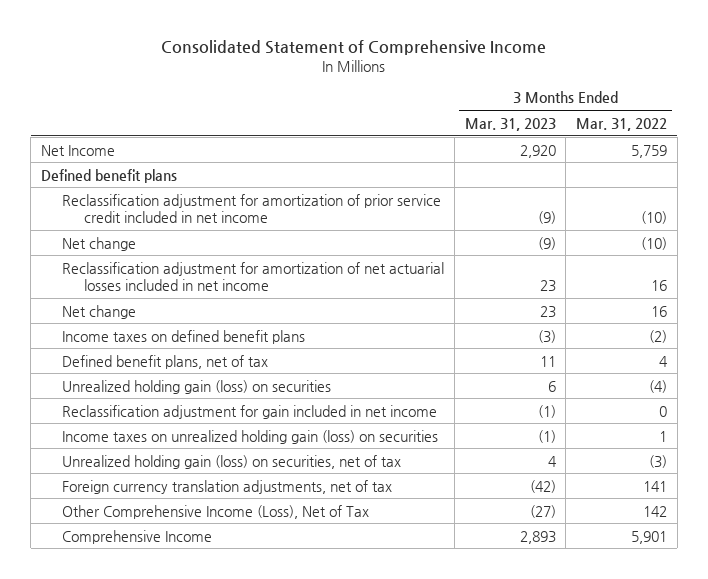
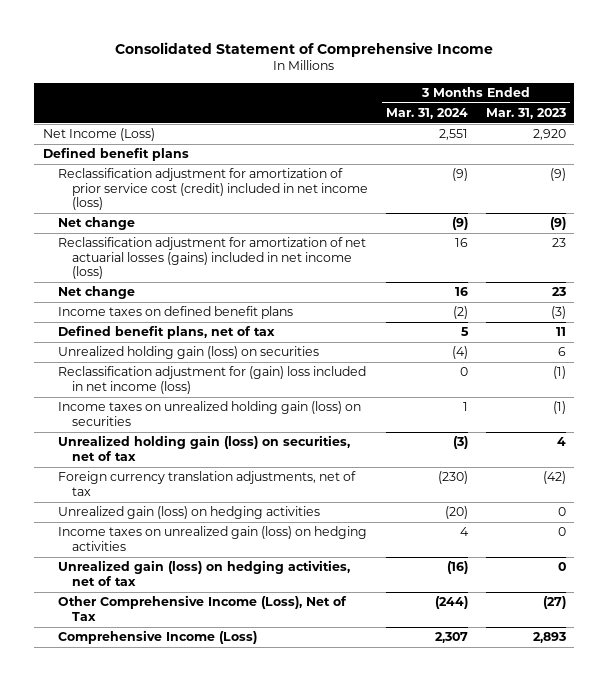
[575,117,667,131] Mar. 31, 2022 -> none
none -> [386,107,469,119] Mar. 31, 2024
[40,144,115,156] Net Income -> [43,128,156,142] Net Income (Loss)
[62,193,442,223] Reclassification adjustment for amortization of prior service credit included in net income -> [57,168,369,211] Reclassification adjustment for amortization of prior service cost (credit) included in net income (loss)
[62,261,445,291] Reclassification adjustment for amortization of net actuarial losses included in net income -> [57,237,366,280] Reclassification adjustment for amortization of net actuarial losses (gains) included in net income (loss)
[62,404,438,419] Reclassification adjustment for gain included in net income -> [57,366,366,394] Reclassification adjustment for (gain) loss included in net income (loss)
none -> [57,506,320,520] Unrealized gain (loss) on hedging activities
none -> [57,526,367,551] Income taxes on unrealized gain (loss) on hedging activities
none -> [57,560,350,586] Unrealized gain (loss) on hedging activities, net of tax
[62,529,213,544] Comprehensive Income -> [57,630,257,645] Comprehensive Income (Loss)

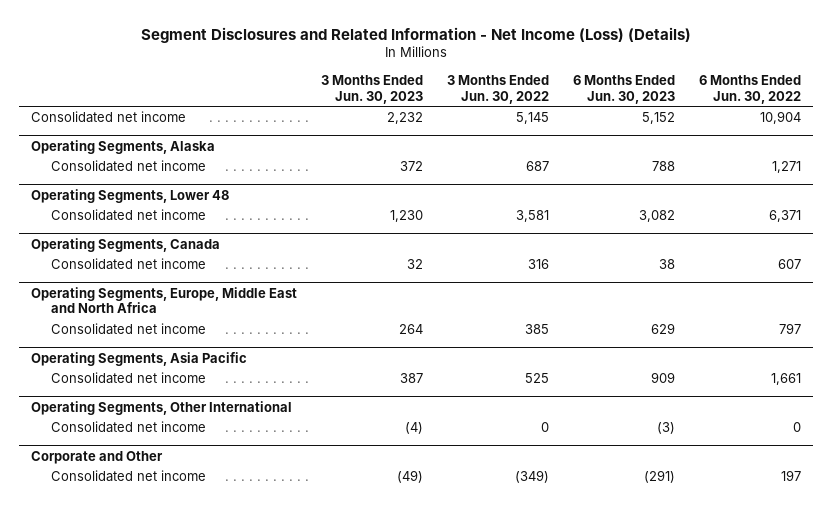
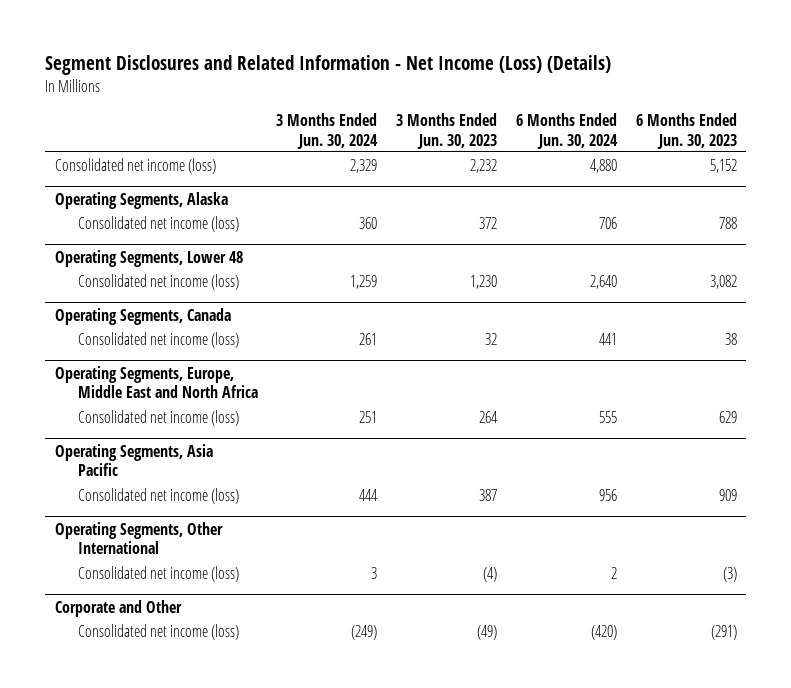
[447,75,550,104] 3 Months Ended Jun. 30, 2022 -> none
[698,75,801,104] 6 Months Ended Jun. 30, 2022 -> none
none -> [276,112,379,149] 3 Months Ended Jun. 30, 2024
none -> [515,112,618,149] 6 Months Ended Jun. 30, 2024
[31,111,187,124] Consolidated net income -> [54,157,216,174] Consolidated net income (loss)
[51,160,207,173] Consolidated net income -> [77,215,239,232] Consolidated net income (loss)
[51,209,207,222] Consolidated net income -> [77,273,239,290] Consolidated net income (loss)
[51,258,207,271] Consolidated net income -> [77,331,239,348] Consolidated net income (loss)
[51,323,207,336] Consolidated net income -> [77,409,239,426] Consolidated net income (loss)
[51,372,207,385] Consolidated net income -> [77,487,239,504] Consolidated net income (loss)
[51,421,207,434] Consolidated net income -> [77,565,239,582] Consolidated net income (loss)
[51,470,207,483] Consolidated net income -> [77,623,239,640] Consolidated net income (loss)

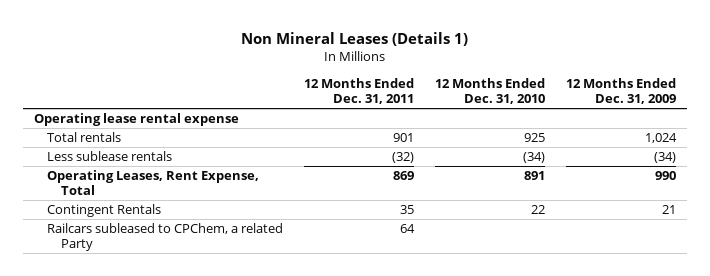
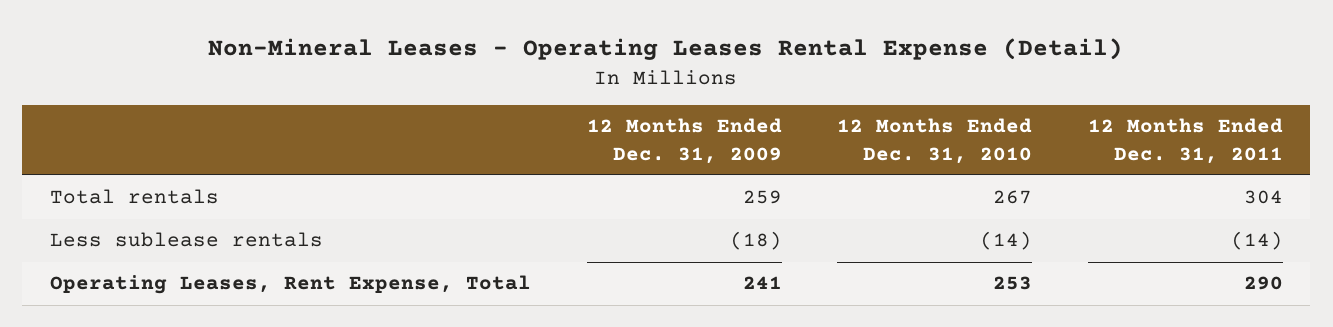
[241,31,469,46] Non Mineral Leases (Details 1) -> [208,38,1124,61] Non-Mineral Leases - Operating Leases Rental Expense (Detail)
[33,113,239,127] Operating lease rental expense -> none
[47,204,162,218] Contingent Rentals -> none
[47,223,284,252] Railcars subleased to CPChem, a related Party -> none
[393,133,415,143] 901 -> [1243,190,1283,205] 304
[524,133,546,143] 925 -> [993,190,1033,205] 267
[645,133,678,144] 1,024 -> [742,190,782,205] 259
[392,152,415,164] (32) -> [1230,231,1283,251] (14)
[523,152,546,164] (34) -> [980,231,1033,251] (14)
[654,152,677,164] (34) -> [729,231,782,251] (18)
[393,171,415,181] 869 -> [1243,276,1283,291] 290
[524,171,546,181] 891 -> [993,276,1033,291] 253
[655,171,677,181] 990 -> [742,276,782,290] 241

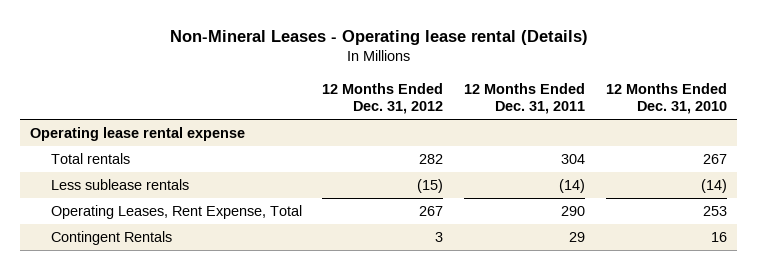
[208,38,1124,61] Non-Mineral Leases - Operating Leases Rental Expense (Detail) -> [169,30,588,46] Non-Mineral Leases - Operating lease rental (Details)
[586,118,782,164] 12 Months Ended Dec. 31, 2009 -> none
none -> [322,82,444,115] 12 Months Ended Dec. 31, 2012
none -> [30,126,246,141] Operating lease rental expense
none -> [50,230,172,245] Contingent Rentals

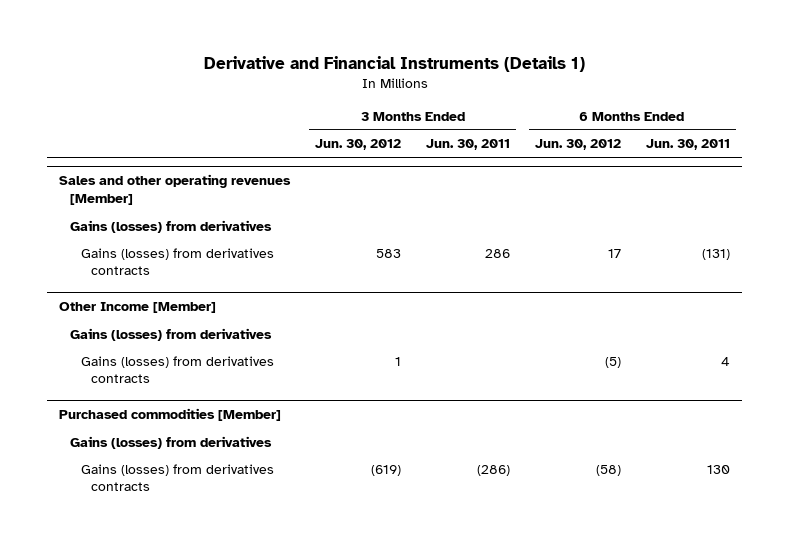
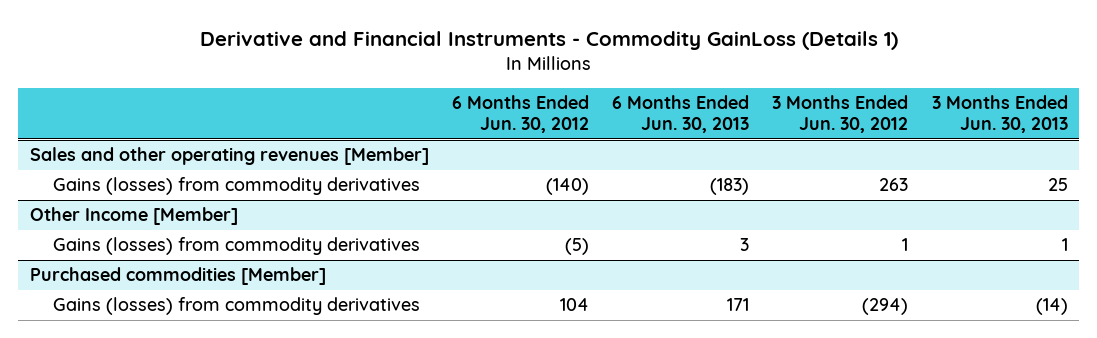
[203,56,585,73] Derivative and Financial Instruments (Details 1) -> [199,30,898,50] Derivative and Financial Instruments - Commodity GainLoss (Details 1)
[426,139,511,151] Jun. 30, 2011 -> none
[645,139,730,151] Jun. 30, 2011 -> none
none -> [612,94,750,134] 6 Months Ended Jun. 30, 2013
none -> [931,94,1068,134] 3 Months Ended Jun. 30, 2013
[70,219,273,233] Gains (losses) from derivatives -> none
[80,247,274,276] Gains (losses) from derivatives contracts -> [52,177,420,196] Gains (losses) from commodity derivatives
[376,248,402,258] 583 -> [879,178,909,192] 263
[607,248,621,258] 17 -> [545,178,589,196] (140)
[70,327,273,341] Gains (losses) from derivatives -> none
[80,355,274,384] Gains (losses) from derivatives contracts -> [52,237,420,256] Gains (losses) from commodity derivatives
[70,435,273,449] Gains (losses) from derivatives -> none
[80,463,274,492] Gains (losses) from derivatives contracts -> [52,297,420,316] Gains (losses) from commodity derivatives
[371,464,402,476] (619) -> [862,298,909,316] (294)
[595,464,621,476] (58) -> [559,298,589,312] 104

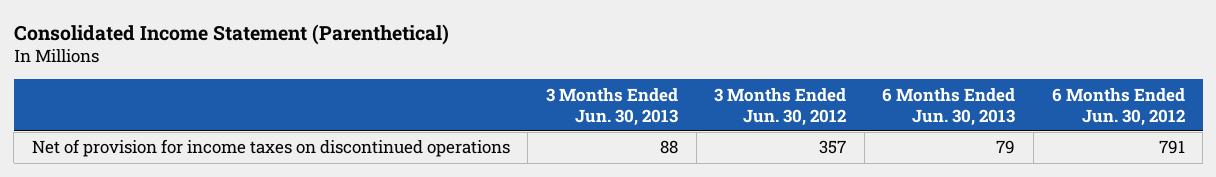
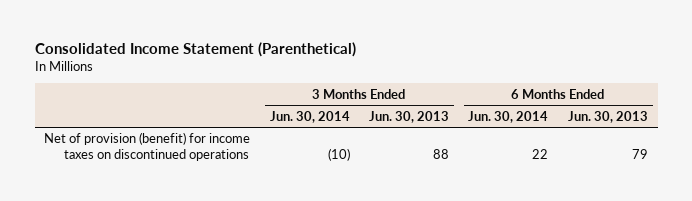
[714,87,847,126] 3 Months Ended Jun. 30, 2012 -> none
[1051,87,1185,126] 6 Months Ended Jun. 30, 2012 -> none
none -> [269,110,350,123] Jun. 30, 2014
none -> [468,110,549,123] Jun. 30, 2014
[31,139,510,158] Net of provision for income taxes on discontinued operations -> [44,132,251,162] Net of provision (benefit) for income taxes on discontinued operations

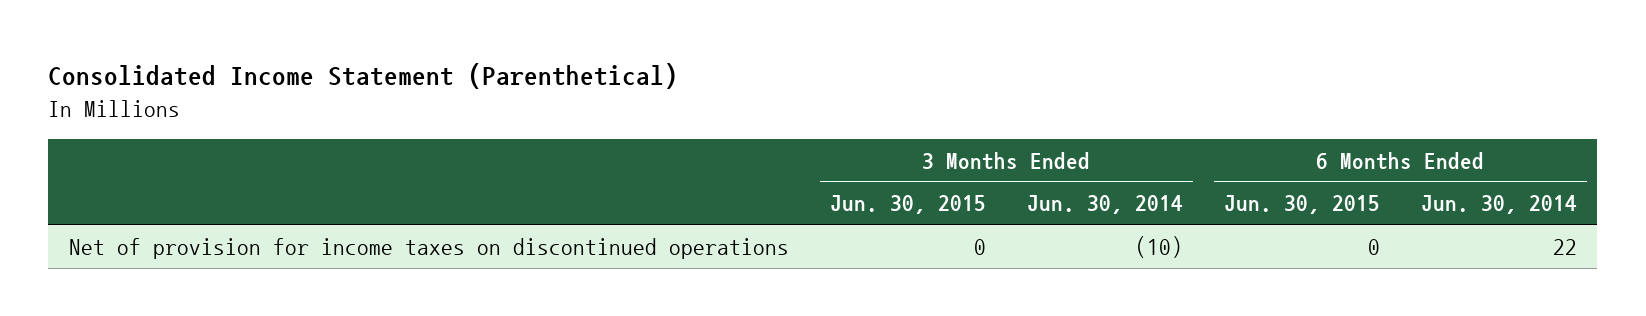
[369,110,450,123] Jun. 30, 2013 -> none
[567,110,648,123] Jun. 30, 2013 -> none
none -> [829,195,986,215] Jun. 30, 2015
none -> [1223,195,1380,215] Jun. 30, 2015
[44,132,251,162] Net of provision (benefit) for income taxes on discontinued operations -> [68,237,789,259] Net of provision for income taxes on discontinued operations

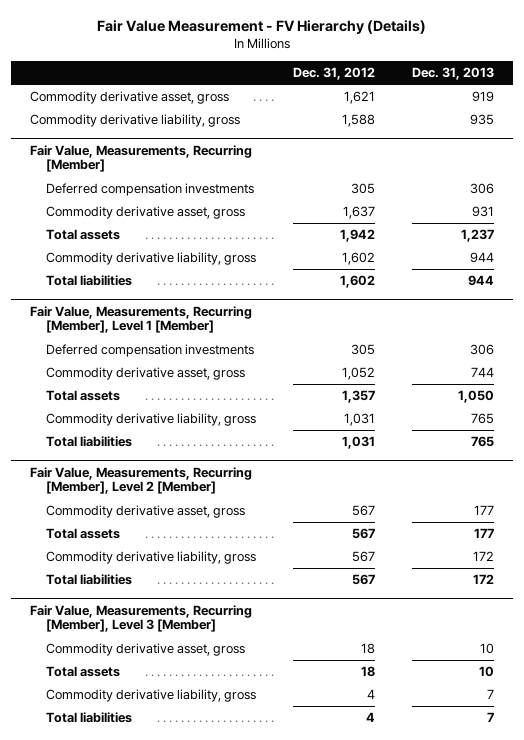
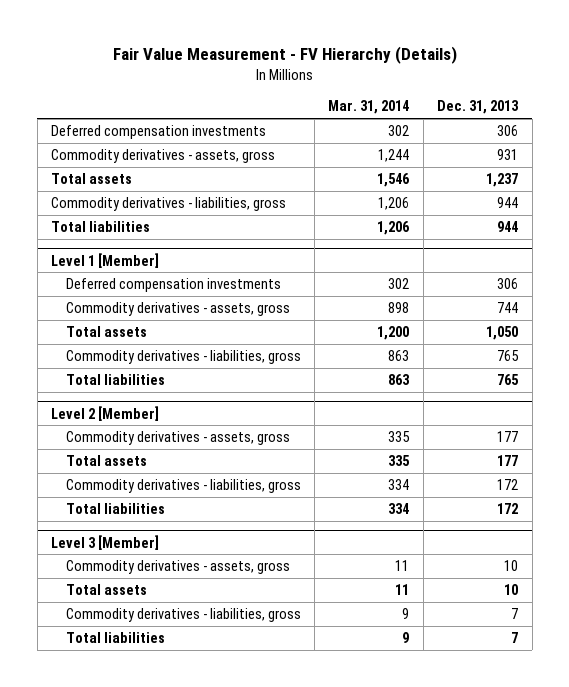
[292,67,375,81] Dec. 31, 2012 -> none
none -> [328,100,410,115] Mar. 31, 2014
[29,91,229,105] Commodity derivative asset, gross -> none
[29,114,240,128] Commodity derivative liability, gross -> none
[29,144,252,173] Fair Value, Measurements, Recurring [Member] -> none
[45,206,245,220] Commodity derivative asset, gross -> [51,149,276,164] Commodity derivatives - assets, gross
[45,252,256,266] Commodity derivative liability, gross -> [51,197,287,212] Commodity derivatives - liabilities, gross
[29,305,252,334] Fair Value, Measurements, Recurring [Member], Level 1 [Member] -> none
none -> [51,252,160,268] Level 1 [Member]
[45,367,245,381] Commodity derivative asset, gross -> [65,302,290,317] Commodity derivatives - assets, gross
[45,413,256,427] Commodity derivative liability, gross -> [65,350,301,365] Commodity derivatives - liabilities, gross
[29,466,252,495] Fair Value, Measurements, Recurring [Member], Level 2 [Member] -> none
none -> [51,405,160,421] Level 2 [Member]
[45,505,245,519] Commodity derivative asset, gross -> [65,431,290,446] Commodity derivatives - assets, gross
[45,551,256,565] Commodity derivative liability, gross -> [65,479,301,494] Commodity derivatives - liabilities, gross
[29,604,252,633] Fair Value, Measurements, Recurring [Member], Level 3 [Member] -> none
none -> [51,534,160,550] Level 3 [Member]
[45,643,245,657] Commodity derivative asset, gross -> [65,560,290,575] Commodity derivatives - assets, gross
[45,689,256,703] Commodity derivative liability, gross -> none
none -> [65,608,301,623] Commodity derivatives - liabilities, gross

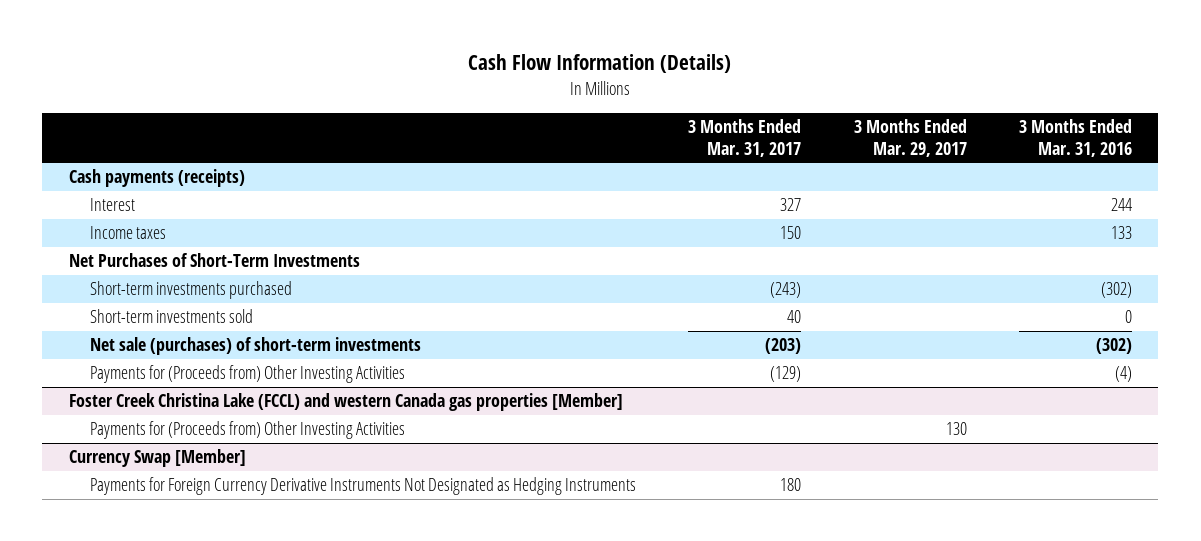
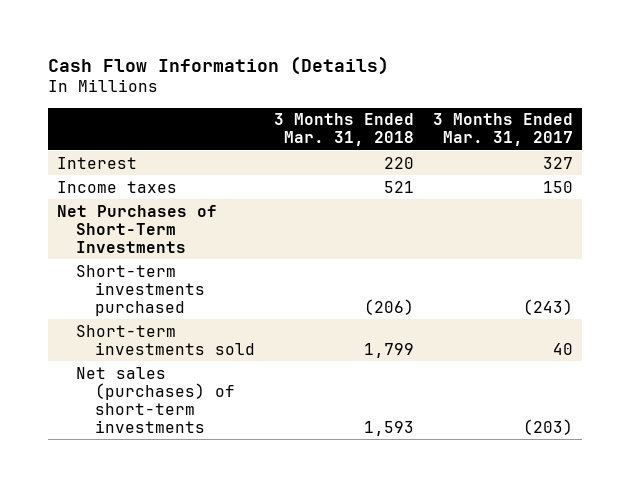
[853,118,967,158] 3 Months Ended Mar. 29, 2017 -> none
[1019,118,1133,158] 3 Months Ended Mar. 31, 2016 -> none
none -> [273,113,414,147] 3 Months Ended Mar. 31, 2018
[68,169,245,188] Cash payments (receipts) -> none
[90,365,406,384] Payments for (Proceeds from) Other Investing Activities -> none
[68,393,623,412] Foster Creek Christina Lake (FCCL) and western Canada gas properties [Member] -> none
[90,421,406,440] Payments for (Proceeds from) Other Investing Activities -> none
[68,449,246,468] Currency Swap [Member] -> none
[90,477,637,496] Payments for Foreign Currency Derivative Instruments Not Designated as Hedging Instruments -> none
[90,337,422,356] Net sale (purchases) of short-term investments -> [76,366,236,433] Net sales (purchases) of short-term investments

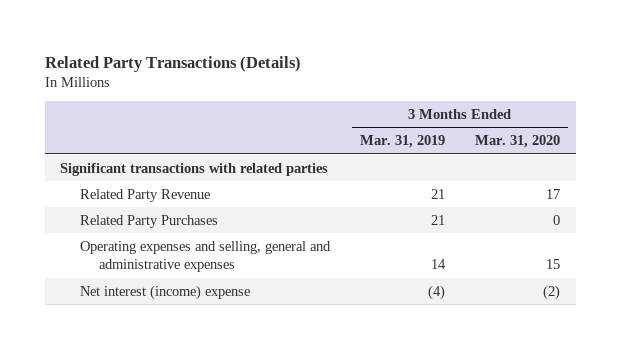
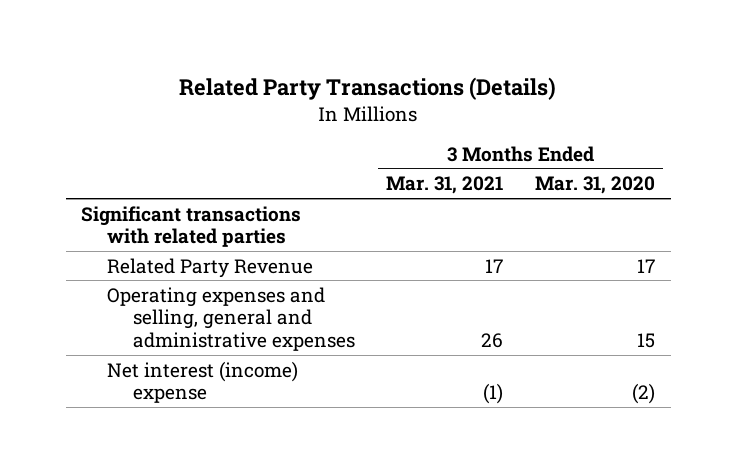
[360,135,446,149] Mar. 31, 2019 -> none
none -> [386,176,504,195] Mar. 31, 2021
[79,214,218,228] Related Party Purchases -> none

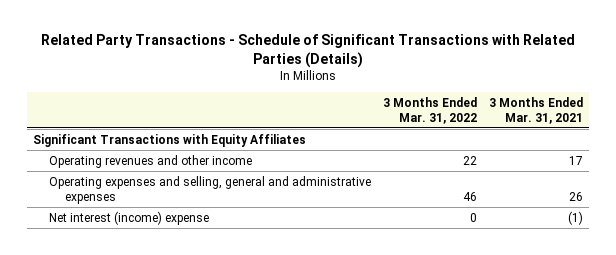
[179,77,557,101] Related Party Transactions (Details) -> [40,34,575,68] Related Party Transactions - Schedule of Significant Transactions with Related Parties (Details)
[535,176,656,195] Mar. 31, 2020 -> none
none -> [382,96,477,124] 3 Months Ended Mar. 31, 2022
[107,257,314,278] Related Party Revenue -> none
[81,205,302,248] Significant transactions with related parties -> [32,133,306,147] Significant Transactions with Equity Affiliates
none -> [48,154,252,168] Operating revenues and other income

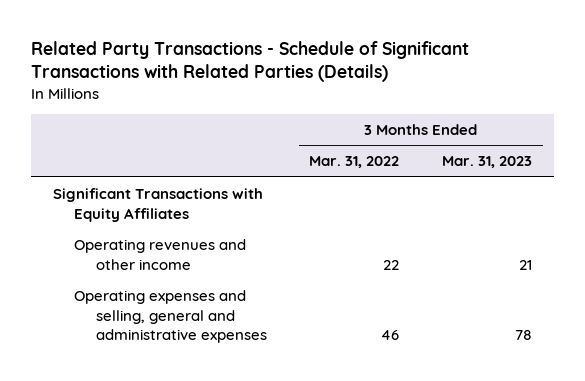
[489,96,584,124] 3 Months Ended Mar. 31, 2021 -> none
none -> [442,156,533,169] Mar. 31, 2023
[48,210,209,225] Net interest (income) expense -> none

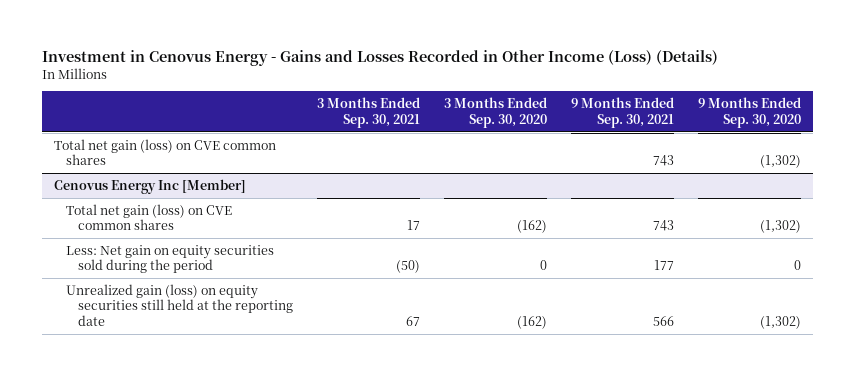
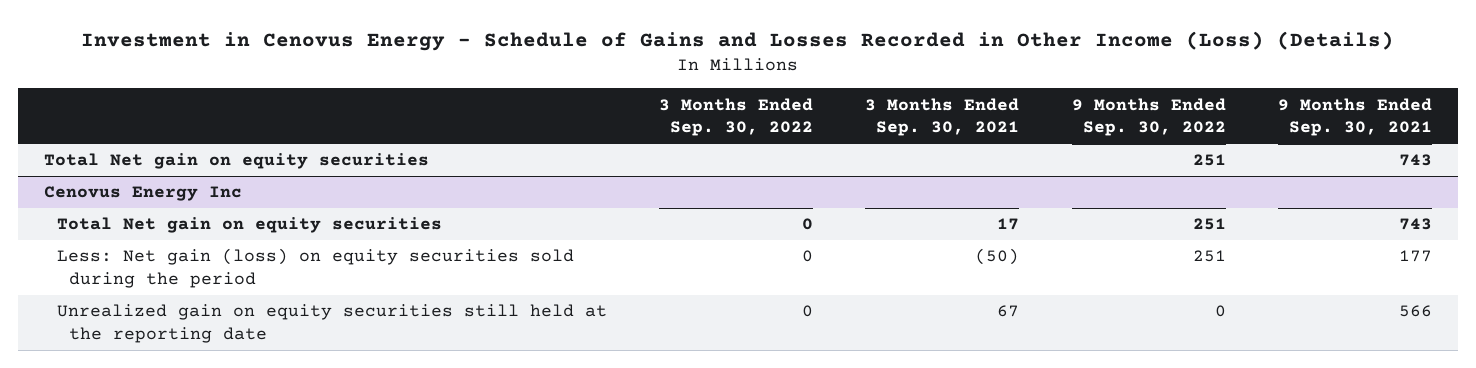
[42,49,719,66] Investment in Cenovus Energy - Gains and Losses Recorded in Other Income (Loss) (Details) -> [80,30,1394,51] Investment in Cenovus Energy - Schedule of Gains and Losses Recorded in Other Income (Loss) (Details)
[443,97,547,128] 3 Months Ended Sep. 30, 2020 -> none
[697,97,801,128] 9 Months Ended Sep. 30, 2020 -> none
none -> [659,97,814,137] 3 Months Ended Sep. 30, 2022
none -> [1071,97,1226,137] 9 Months Ended Sep. 30, 2022
[54,139,277,166] Total net gain (loss) on CVE common shares -> [43,153,429,170] Total Net gain on equity securities
[54,179,247,195] Cenovus Energy Inc [Member] -> [43,186,242,202] Cenovus Energy Inc
[65,204,232,231] Total net gain (loss) on CVE common shares -> [56,217,442,234] Total Net gain on equity securities
[65,245,274,274] Less: Net gain on equity securities sold during the period -> [56,248,574,288] Less: Net gain (loss) on equity securities sold during the period
[65,284,293,326] Unrealized gain (loss) on equity securities still held at the reporting date -> [56,304,607,343] Unrealized gain on equity securities still held at the reporting date

